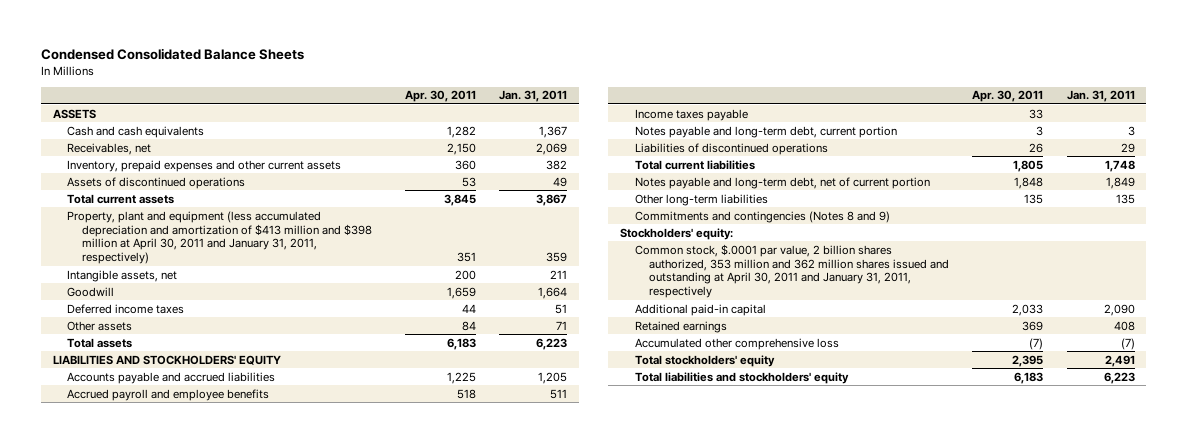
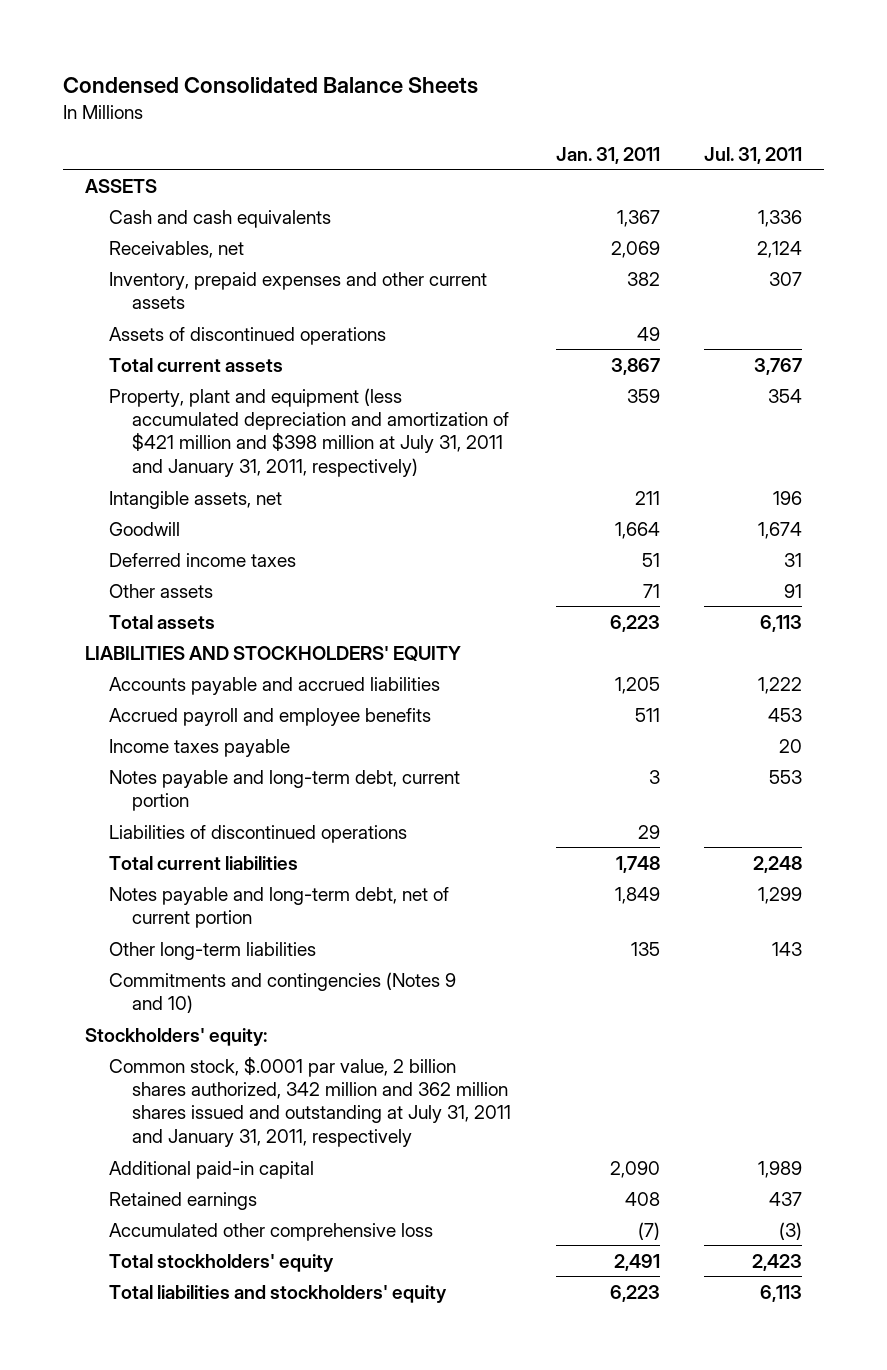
[405,90,477,103] Apr. 30, 2011 -> none
none -> [703,146,802,164] Jul. 31, 2011
[67,210,373,265] Property, plant and equipment (less accumulated depreciation and amortization of $413 million and $398 million at April 30, 2011 and January 31, 2011, respectively) -> [108,387,510,477] Property, plant and equipment (less accumulated depreciation and amortization of $421 million and $398 million at July 31, 2011 and January 31, 2011, respectively)
[634,210,890,223] Commitments and contingencies (Notes 8 and 9) -> [108,971,456,1014] Commitments and contingencies (Notes 9 and 10)
[634,243,950,299] Common stock, $.0001 par value, 2 billion shares authorized, 353 million and 362 million shares issued and outstanding at April 30, 2011 and January 31, 2011, respectively -> [108,1056,512,1147] Common stock, $.0001 par value, 2 billion shares authorized, 342 million and 362 million shares issued and outstanding at July 31, 2011 and January 31, 2011, respectively

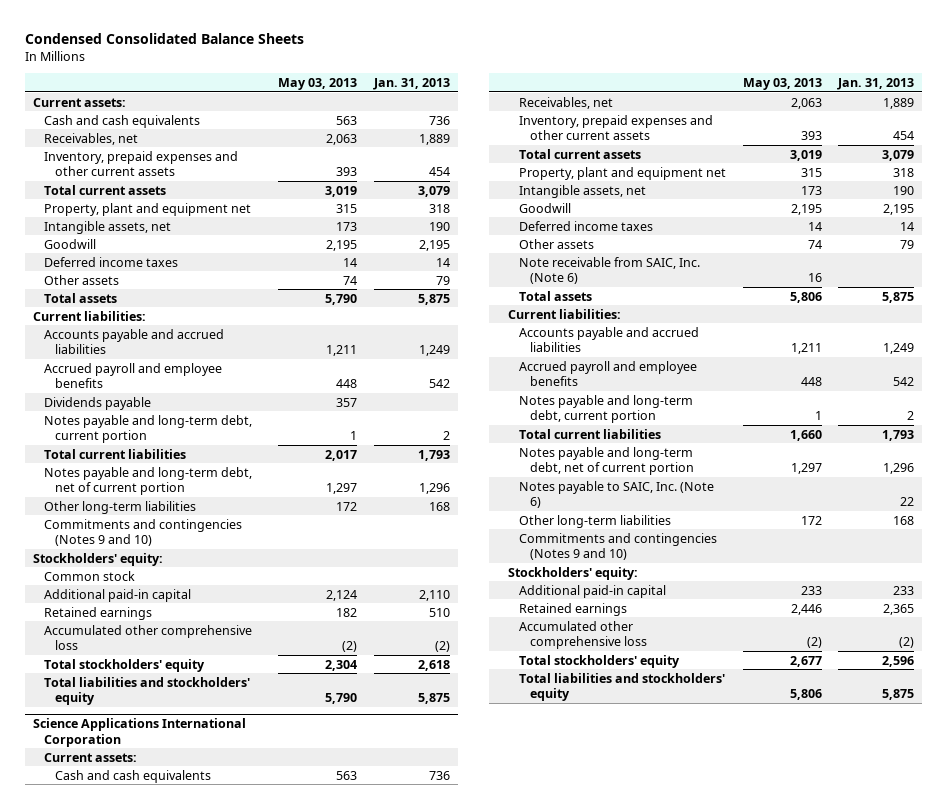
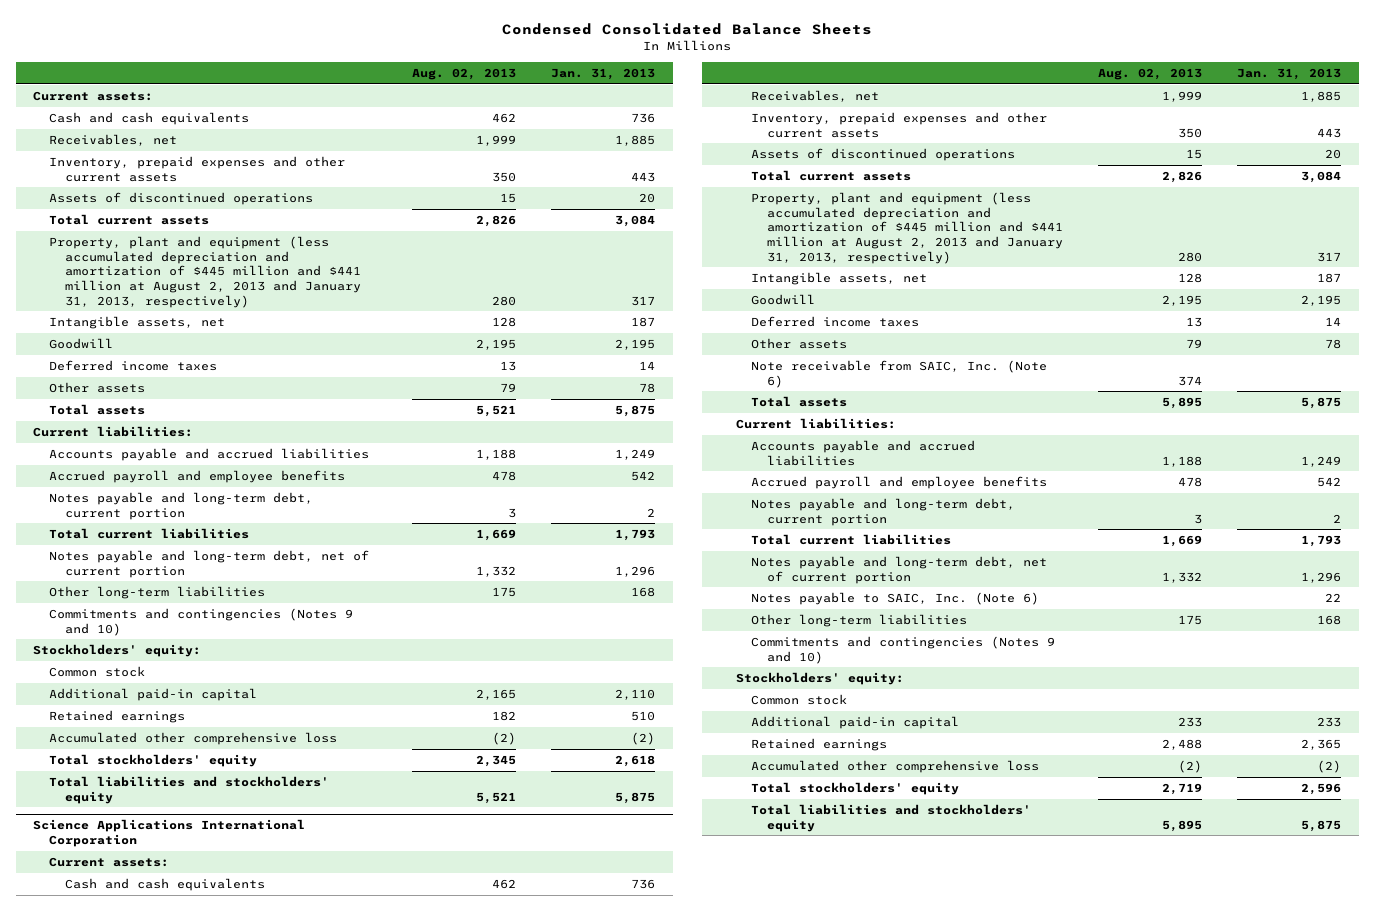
[278,77,358,90] May 03, 2013 -> none
none -> [412,67,517,80] Aug. 02, 2013
[418,133,450,145] 1,889 -> [615,135,656,147] 1,885
[428,166,450,176] 454 -> [631,171,656,182] 443
none -> [49,192,314,206] Assets of discontinued operations
[417,185,450,197] 3,079 -> [615,215,656,228] 3,084
[44,202,252,216] Property, plant and equipment net -> [49,236,362,308] Property, plant and equipment (less accumulated depreciation and amortization of $445 million and $441 million at August 2, 2013 and January 31, 2013, respectively)
[428,203,450,213] 318 -> [631,295,656,306] 317
[428,221,450,231] 190 -> [631,317,656,328] 187
[435,275,450,285] 79 -> [639,383,656,394] 78
[44,396,152,410] Dividends payable -> none
[883,97,915,109] 1,889 -> [1301,91,1342,103] 1,885
[893,130,915,140] 454 -> [1317,127,1342,138] 443
none -> [751,148,1016,162] Assets of discontinued operations
[882,149,915,161] 3,079 -> [1301,171,1342,184] 3,084
[518,166,726,180] Property, plant and equipment net -> [751,192,1064,264] Property, plant and equipment (less accumulated depreciation and amortization of $445 million and $441 million at August 2, 2013 and January 31, 2013, respectively)
[893,167,915,177] 318 -> [1317,251,1342,262] 317
[893,185,915,195] 190 -> [1317,273,1342,284] 187
[900,239,915,249] 79 -> [1325,339,1342,350] 78
none -> [751,694,848,706] Common stock

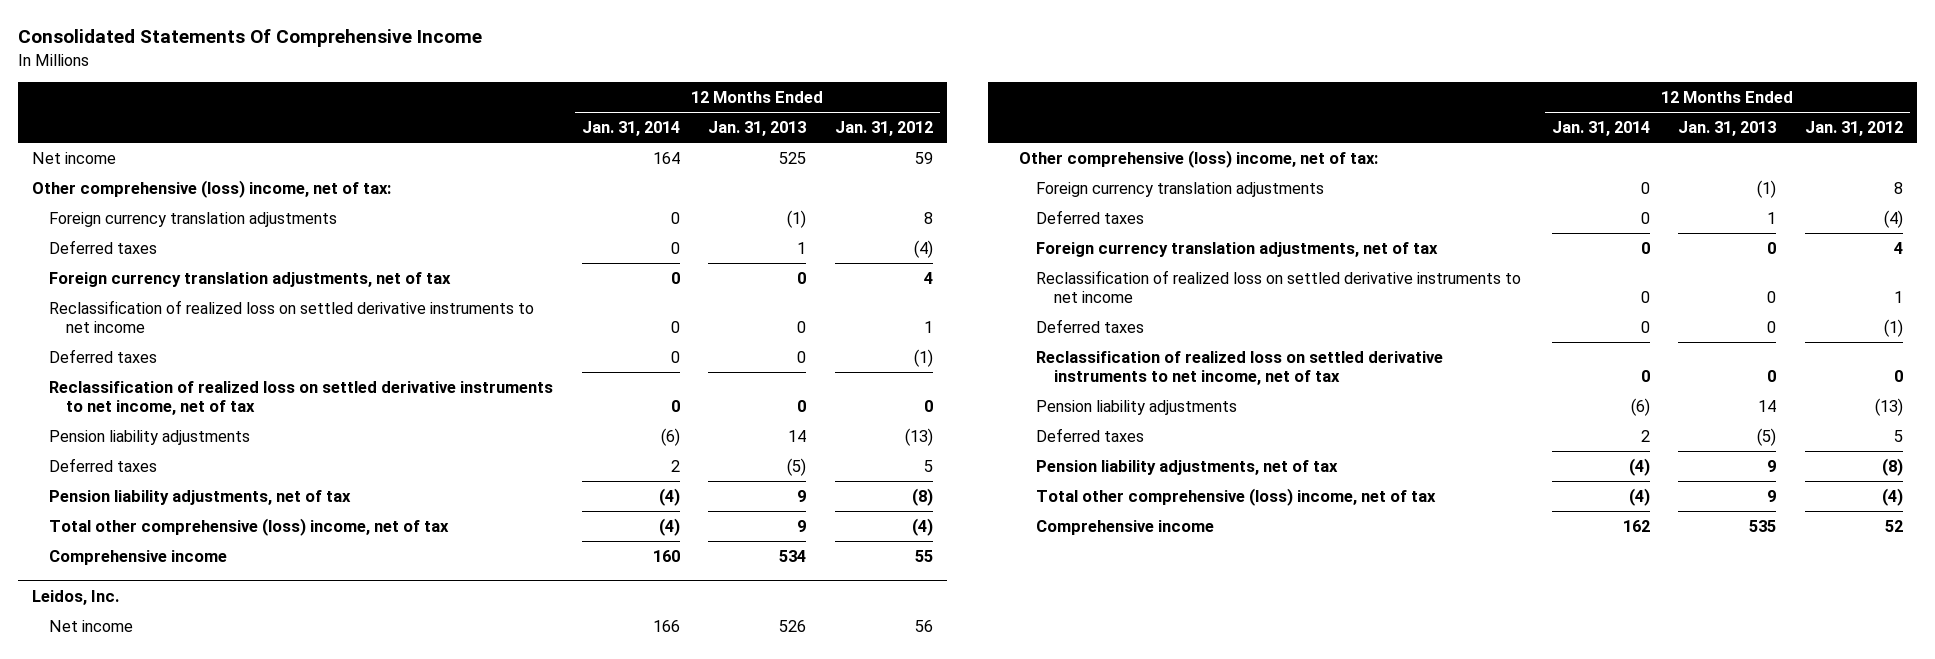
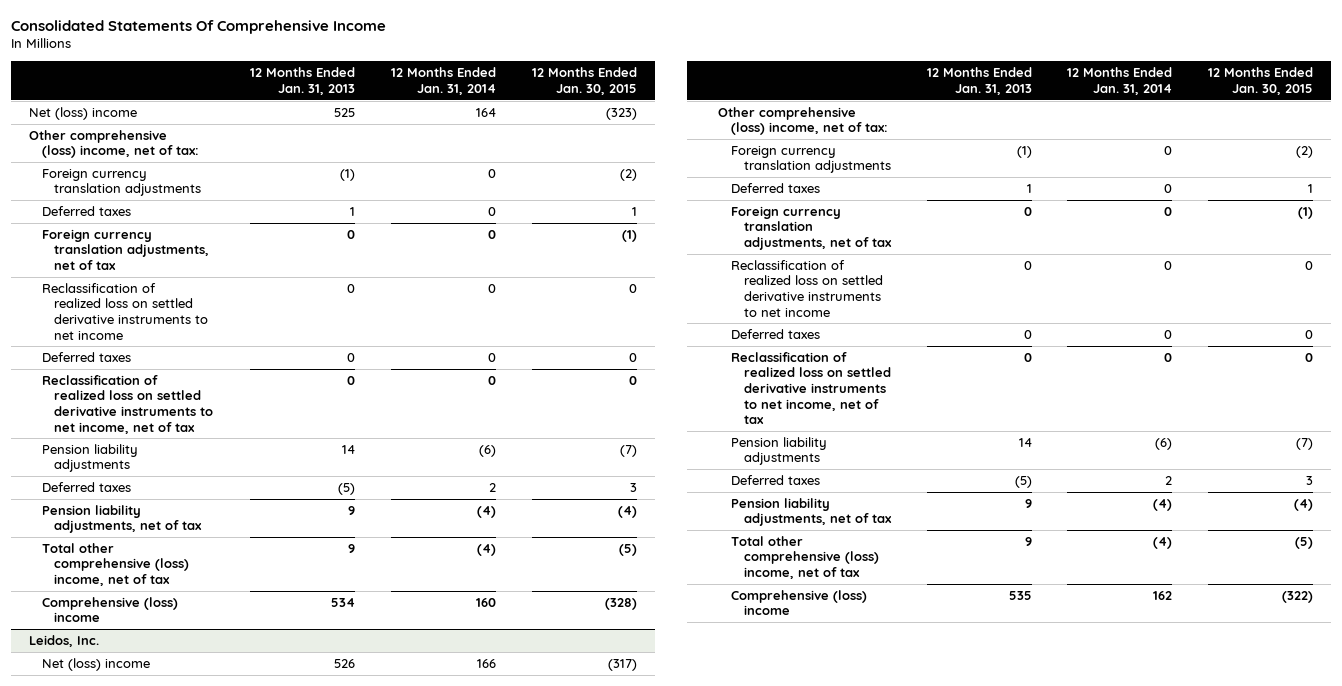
[834,121,933,137] Jan. 31, 2012 -> none
none -> [531,67,637,95] 12 Months Ended Jan. 30, 2015
[32,151,117,164] Net income -> [28,106,137,120] Net (loss) income
[49,549,228,565] Comprehensive income -> [41,596,178,623] Comprehensive (loss) income
[49,619,134,632] Net income -> [41,657,150,671] Net (loss) income
[1036,519,1215,535] Comprehensive income -> [730,589,867,616] Comprehensive (loss) income

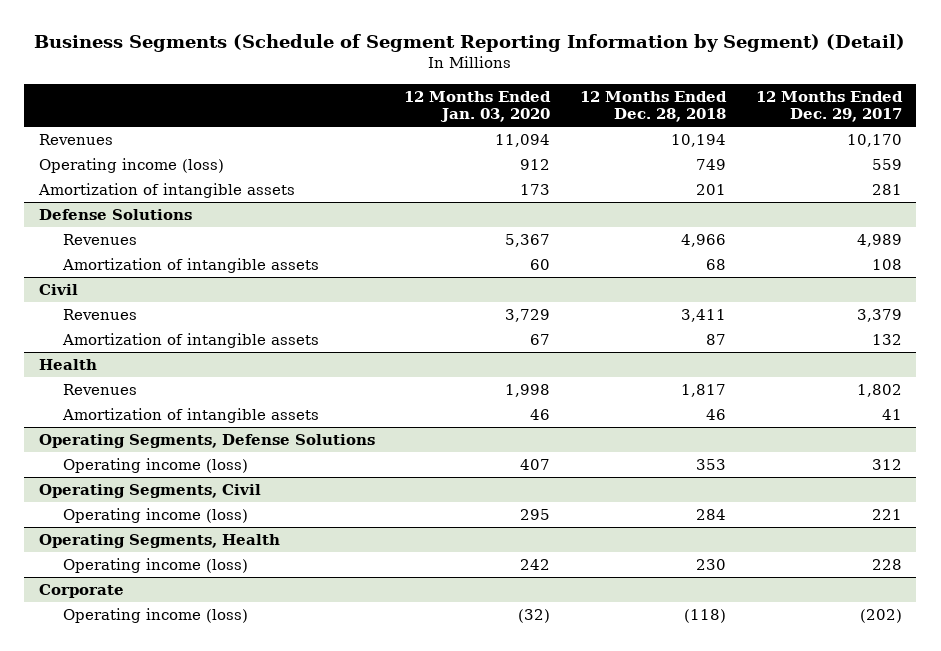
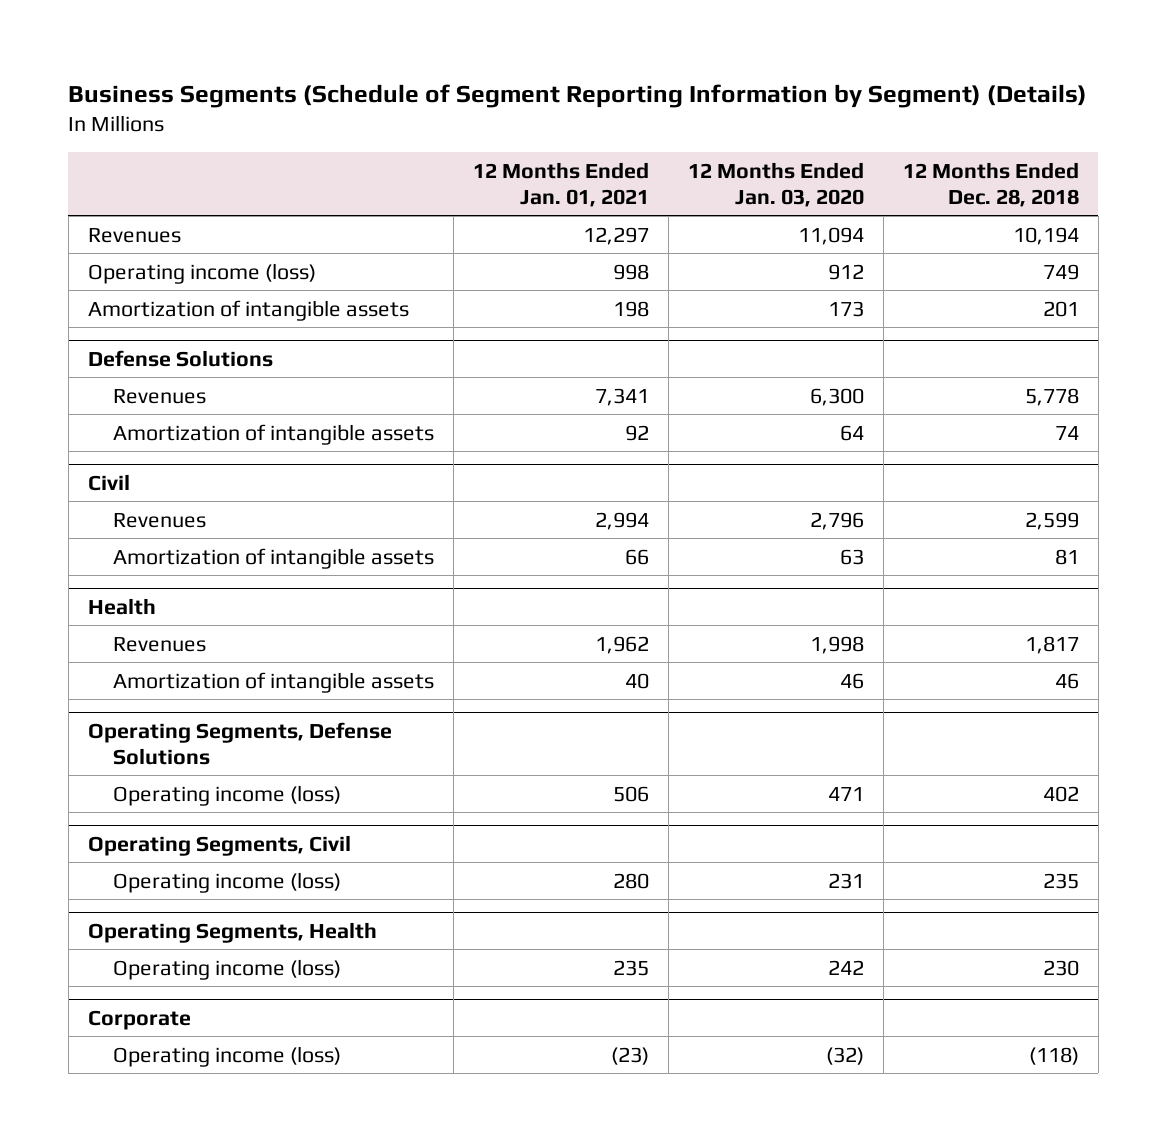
[34,33,906,52] Business Segments (Schedule of Segment Reporting Information by Segment) (Detail) -> [68,83,1088,108] Business Segments (Schedule of Segment Reporting Information by Segment) (Details)
[755,90,903,123] 12 Months Ended Dec. 29, 2017 -> none
none -> [473,161,650,207] 12 Months Ended Jan. 01, 2021
[505,233,551,247] 5,367 -> [810,387,865,406] 6,300
[681,233,727,247] 4,966 -> [1024,387,1079,406] 5,778
[530,258,551,270] 60 -> [840,424,865,441] 64
[706,258,727,270] 68 -> [1054,425,1079,440] 74
[505,308,551,322] 3,729 -> [810,511,865,530] 2,796
[681,308,727,322] 3,411 -> [1024,511,1079,530] 2,599
[530,333,551,345] 67 -> [840,548,865,565] 63
[706,333,727,345] 87 -> [1054,548,1079,565] 81
[520,458,551,470] 407 -> [828,786,865,801] 471
[696,458,727,470] 353 -> [1042,785,1079,802] 402
[520,508,551,520] 295 -> [828,872,865,889] 231
[696,508,727,520] 284 -> [1042,872,1079,889] 235

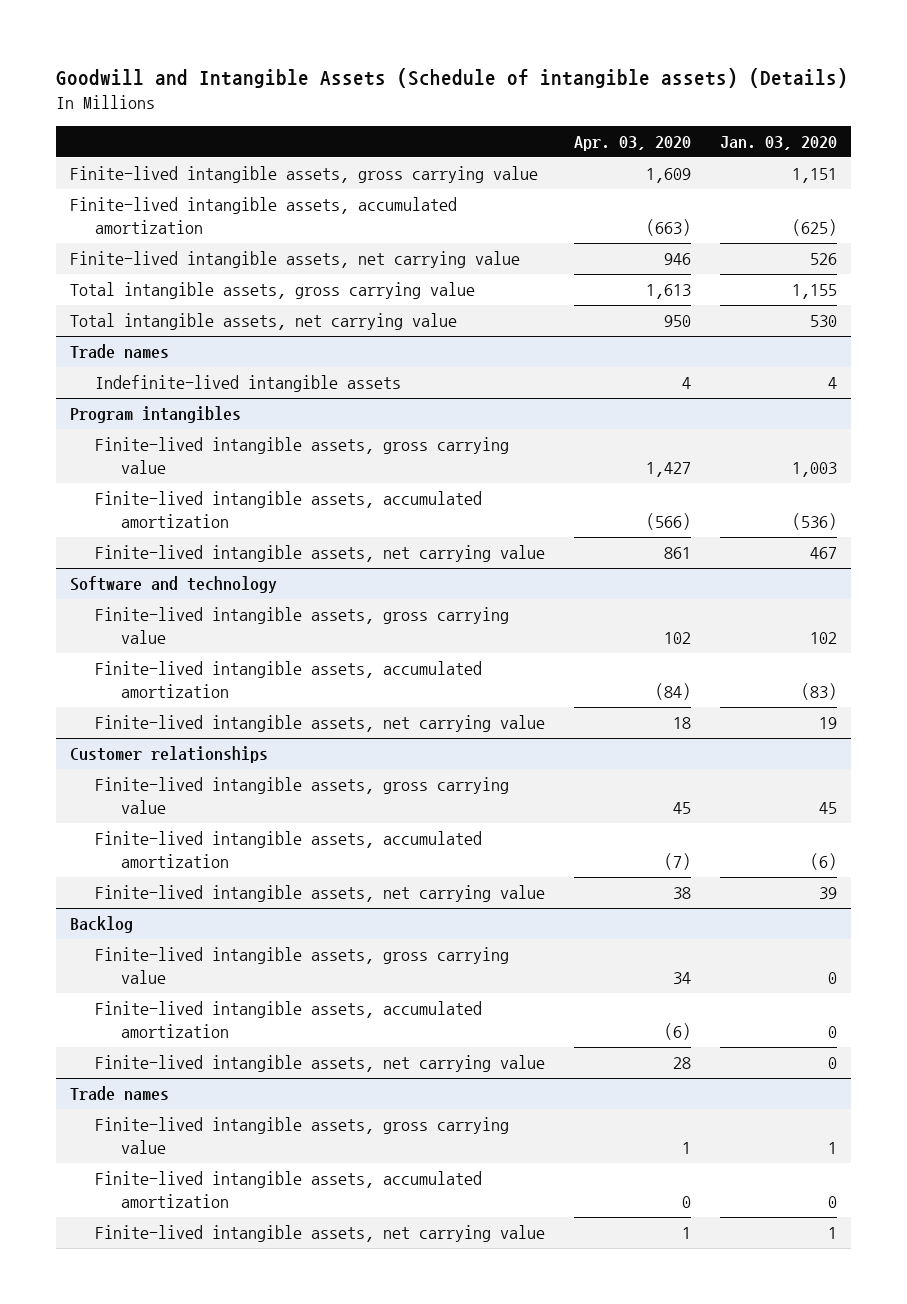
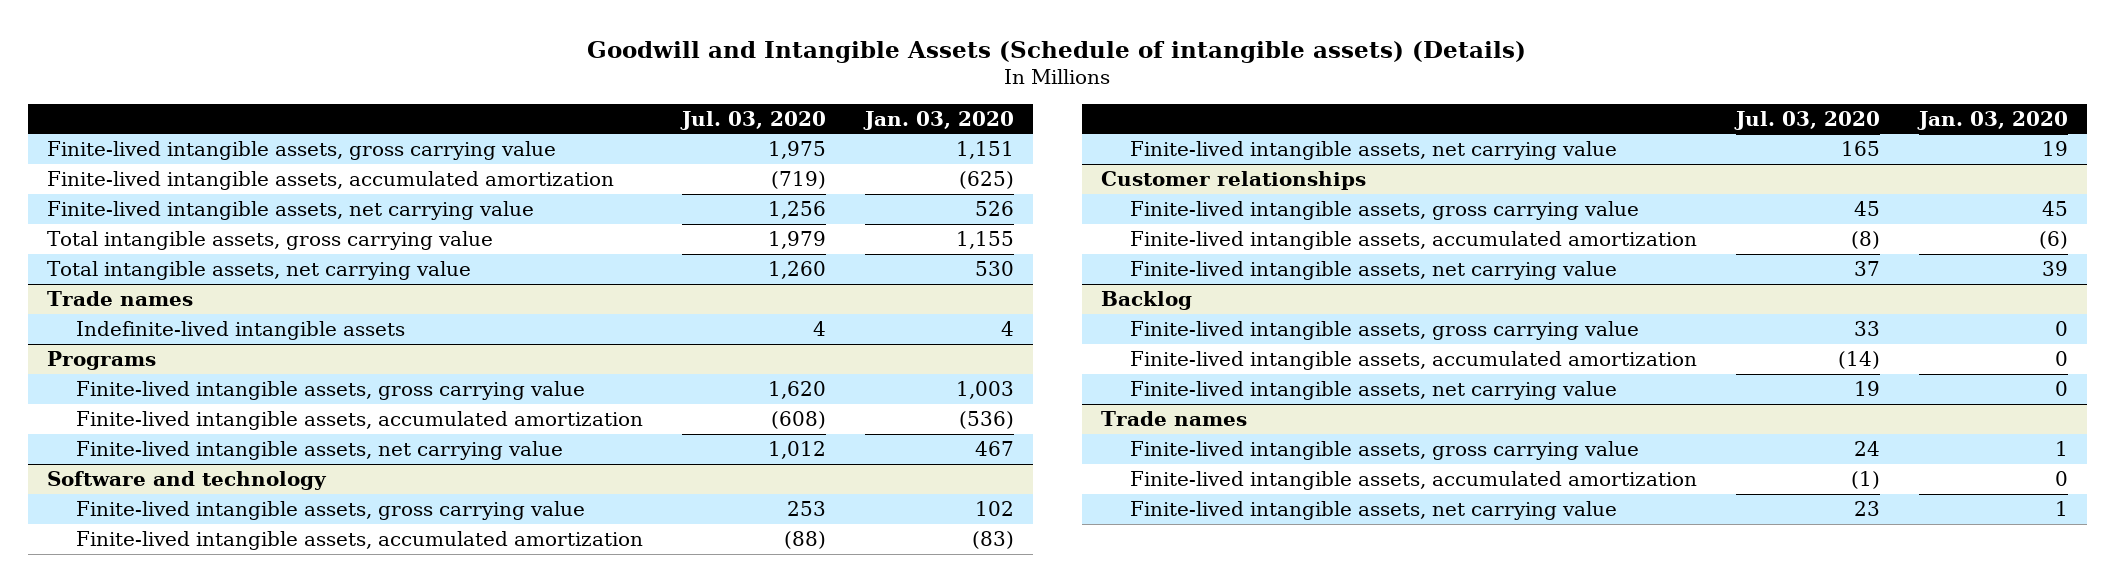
[573,136,691,152] Apr. 03, 2020 -> none
none -> [679,110,826,130] Jul. 03, 2020
[70,406,242,424] Program intangibles -> [47,350,157,370] Programs

